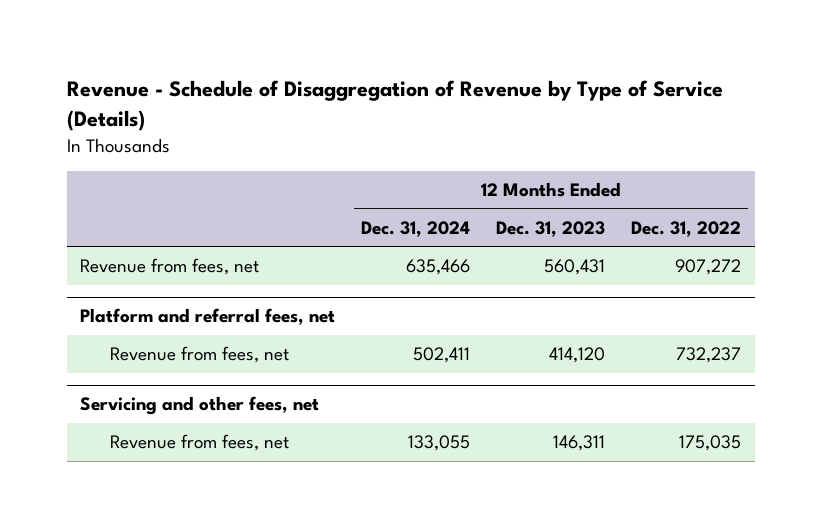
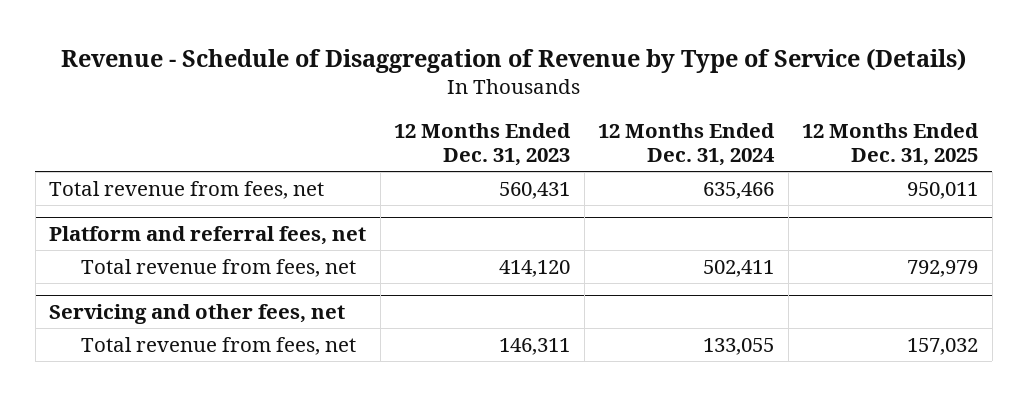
[631,220,742,237] Dec. 31, 2022 -> none
none -> [802,122,980,167] 12 Months Ended Dec. 31, 2025
[79,258,259,276] Revenue from fees, net -> [49,180,325,199] Total revenue from fees, net
[109,346,289,364] Revenue from fees, net -> [80,258,356,277] Total revenue from fees, net
[109,434,289,452] Revenue from fees, net -> [80,336,356,355] Total revenue from fees, net

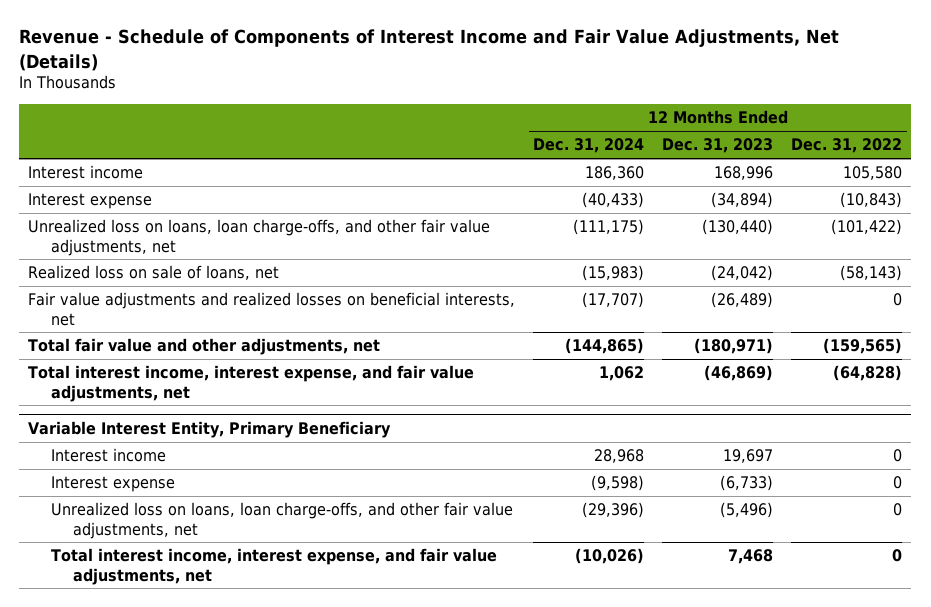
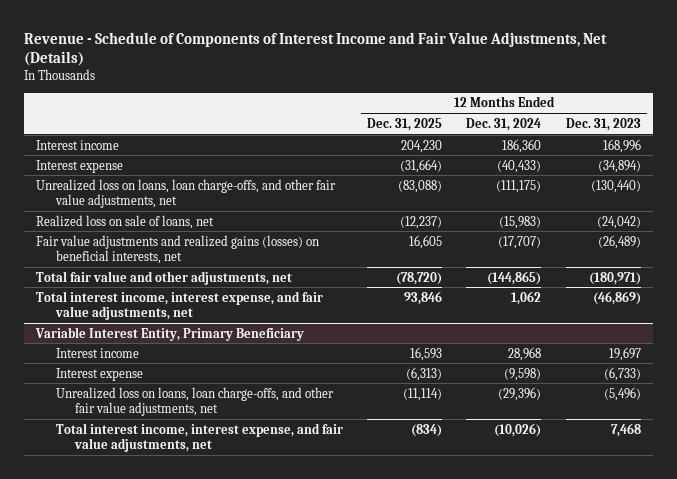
[791,138,903,154] Dec. 31, 2022 -> none
none -> [367,117,443,131] Dec. 31, 2025
[28,292,516,326] Fair value adjustments and realized losses on beneficial interests, net -> [36,234,320,264] Fair value adjustments and realized gains (losses) on beneficial interests, net

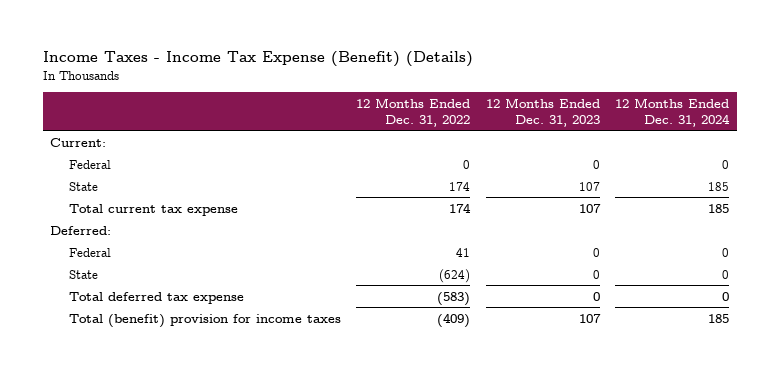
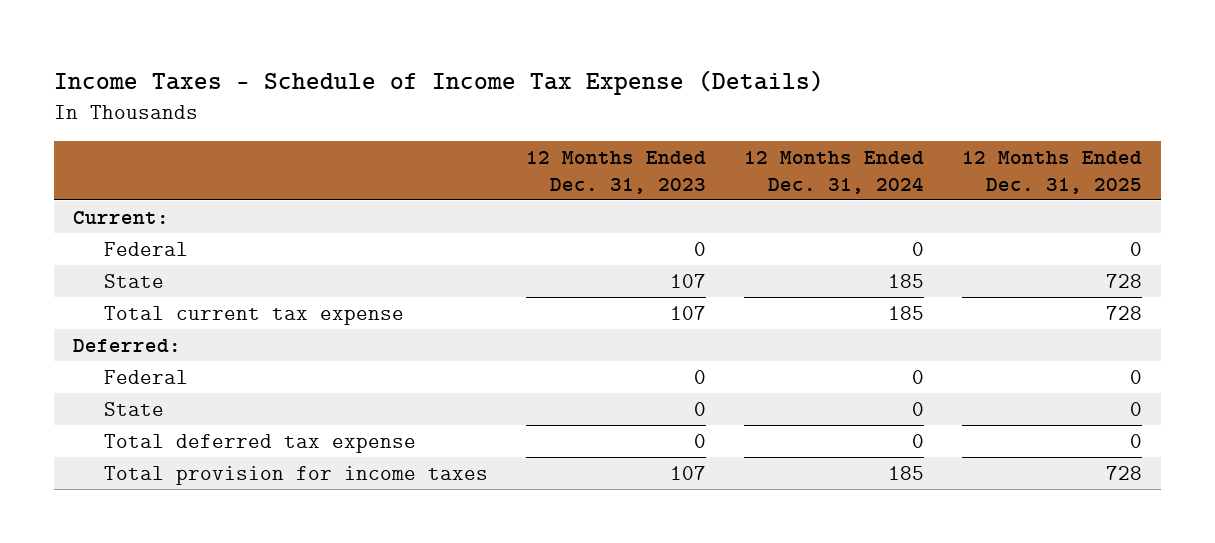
[42,51,473,68] Income Taxes - Income Tax Expense (Benefit) (Details) -> [54,69,825,95] Income Taxes - Schedule of Income Tax Expense (Details)
[356,97,471,127] 12 Months Ended Dec. 31, 2022 -> none
none -> [961,150,1142,194] 12 Months Ended Dec. 31, 2025
[68,313,341,328] Total (benefit) provision for income taxes -> [104,465,489,485] Total provision for income taxes

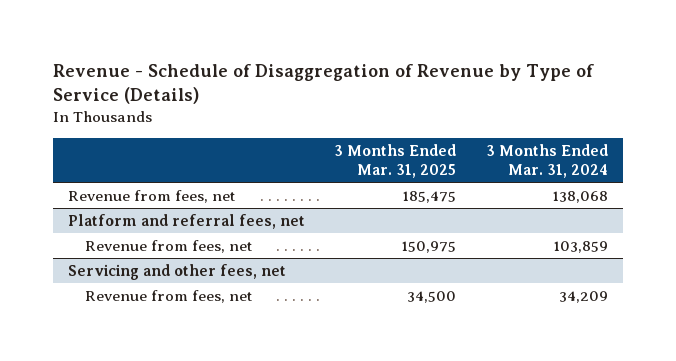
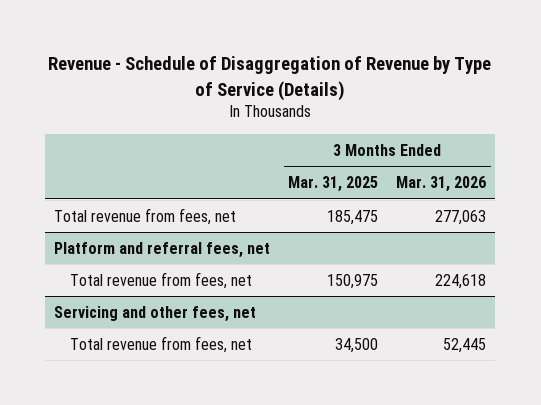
[486,143,609,179] 3 Months Ended Mar. 31, 2024 -> none
none -> [396,176,487,193] Mar. 31, 2026
[67,190,235,204] Revenue from fees, net -> [54,207,237,225] Total revenue from fees, net
[84,240,252,254] Revenue from fees, net -> [70,271,253,289] Total revenue from fees, net
[84,290,252,304] Revenue from fees, net -> [70,335,253,353] Total revenue from fees, net

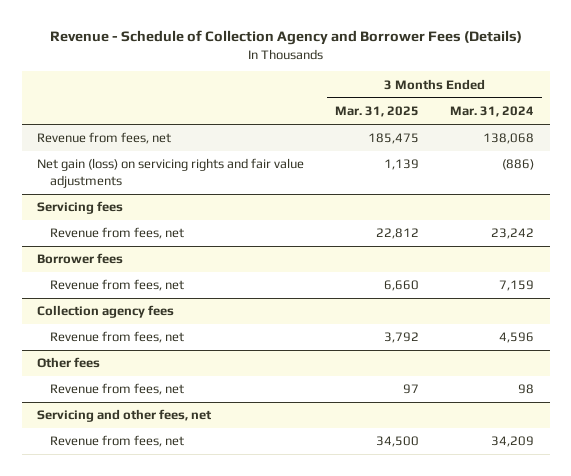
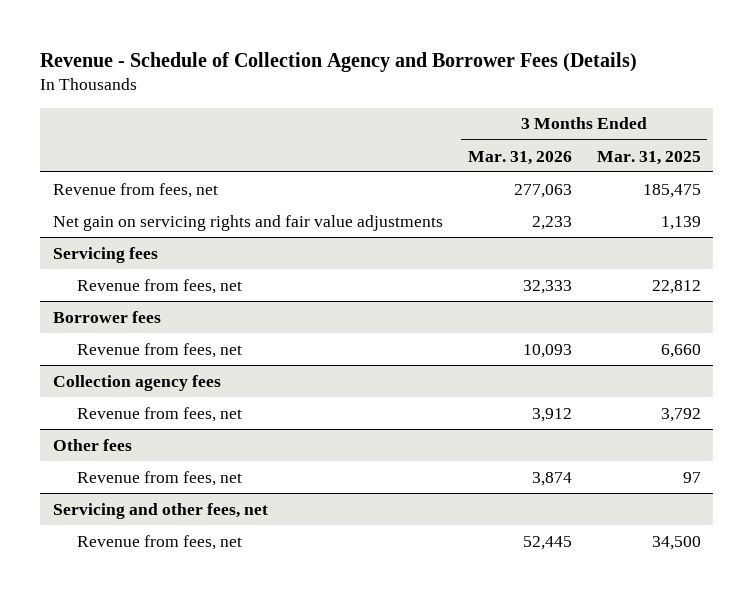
[450,106,535,118] Mar. 31, 2024 -> none
none -> [467,150,572,165] Mar. 31, 2026
[37,158,305,188] Net gain (loss) on servicing rights and fair value adjustments -> [52,214,443,231] Net gain on servicing rights and fair value adjustments

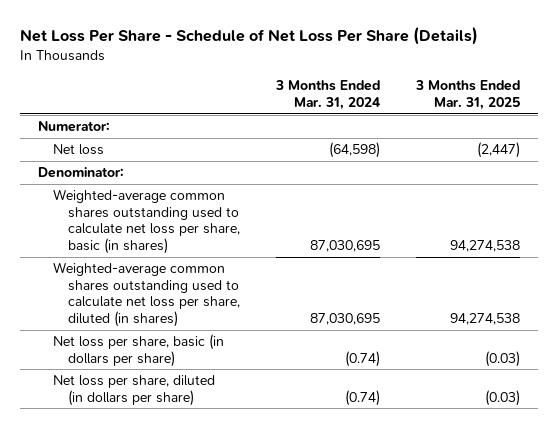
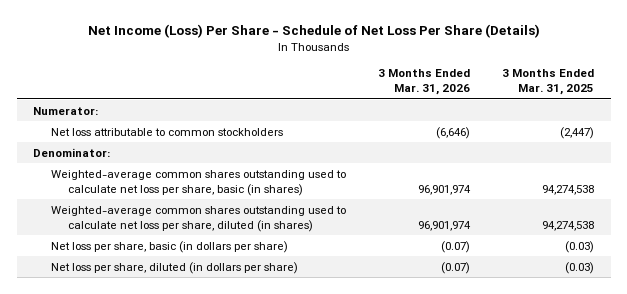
[19,27,478,46] Net Loss Per Share - Schedule of Net Loss Per Share (Details) -> [87,24,540,39] Net Income (Loss) Per Share - Schedule of Net Loss Per Share (Details)
[274,80,380,111] 3 Months Ended Mar. 31, 2024 -> none
none -> [378,69,471,96] 3 Months Ended Mar. 31, 2026
[52,144,104,156] Net loss -> [50,127,283,136] Net loss attributable to common stockholders

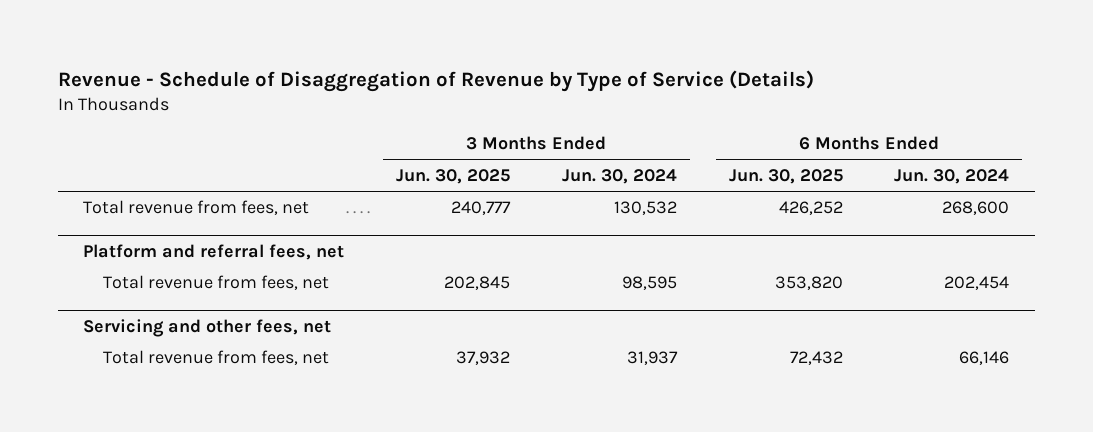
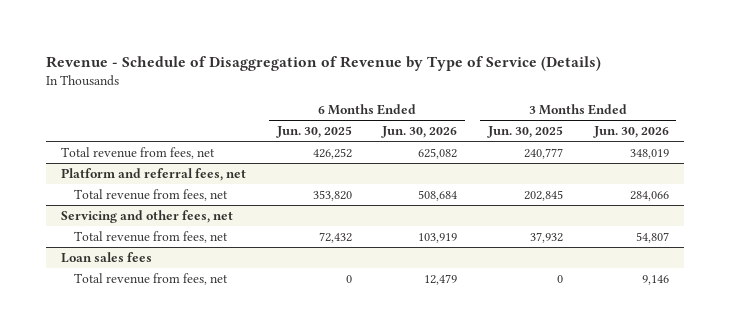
[561,168,677,184] Jun. 30, 2024 -> none
[894,168,1010,184] Jun. 30, 2024 -> none
none -> [381,126,458,139] Jun. 30, 2026
none -> [592,126,669,139] Jun. 30, 2026
none -> [61,252,153,264] Loan sales fees
none -> [74,273,229,286] Total revenue from fees, net

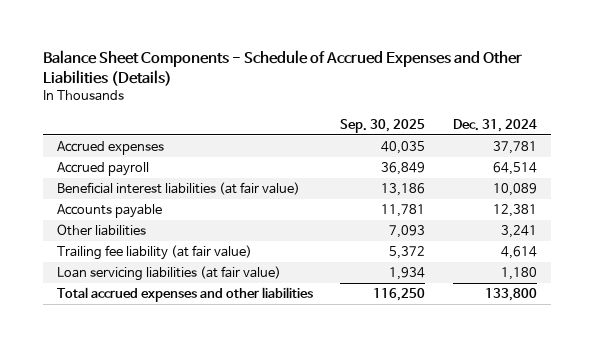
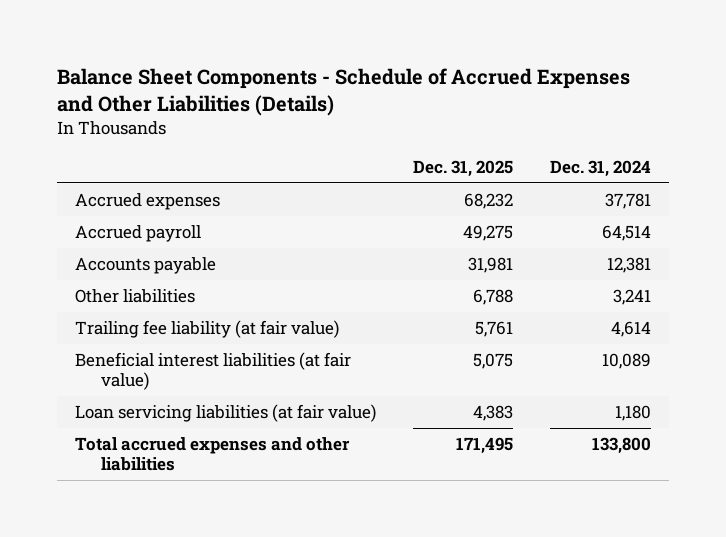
[340,118,426,133] Sep. 30, 2025 -> none
none -> [413,160,514,178] Dec. 31, 2025
[56,182,300,196] Beneficial interest liabilities (at fair value) -> [75,352,352,391] Beneficial interest liabilities (at fair value)

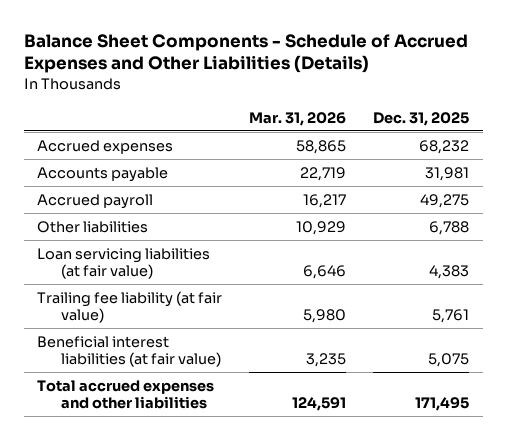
[549,160,651,178] Dec. 31, 2024 -> none
none -> [249,111,347,126] Mar. 31, 2026
[75,225,202,243] Accrued payroll -> [37,193,154,209] Accrued payroll
[75,404,377,423] Loan servicing liabilities (at fair value) -> [37,247,211,280] Loan servicing liabilities (at fair value)

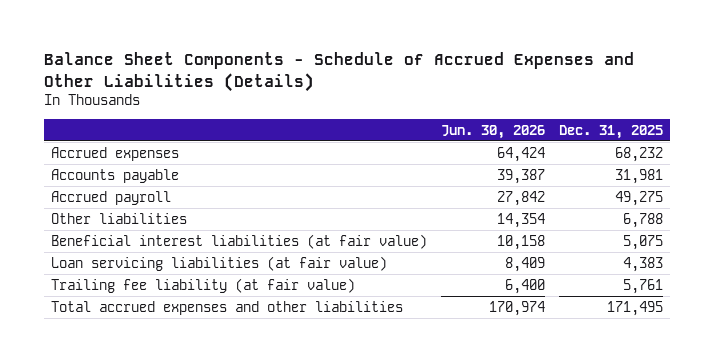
[249,111,347,126] Mar. 31, 2026 -> none
none -> [441,124,546,139] Jun. 30, 2026
[37,335,221,368] Beneficial interest liabilities (at fair value) -> [51,233,428,249] Beneficial interest liabilities (at fair value)

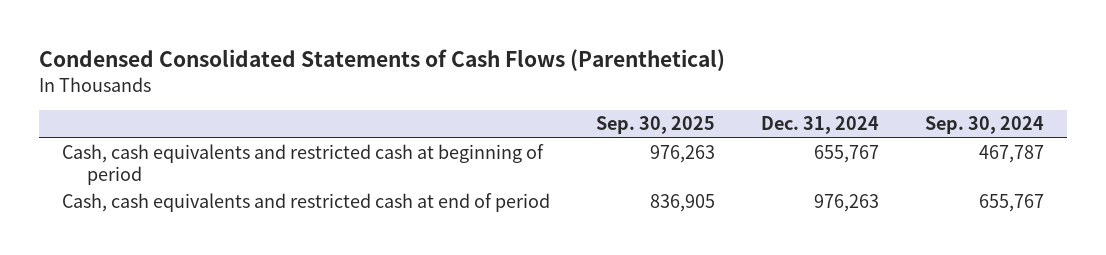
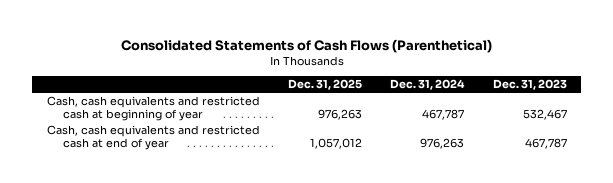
[39,49,726,72] Condensed Consolidated Statements of Cash Flows (Parenthetical) -> [120,38,492,53] Consolidated Statements of Cash Flows (Parenthetical)
[595,116,715,135] Sep. 30, 2025 -> none
[924,116,1044,135] Sep. 30, 2024 -> none
none -> [288,79,363,91] Dec. 31, 2025
none -> [492,79,567,91] Dec. 31, 2023
[61,144,544,185] Cash, cash equivalents and restricted cash at beginning of period -> [46,96,260,122] Cash, cash equivalents and restricted cash at beginning of year
[813,145,879,164] 655,767 -> [422,109,465,121] 467,787
[61,193,550,213] Cash, cash equivalents and restricted cash at end of period -> [46,125,260,151] Cash, cash equivalents and restricted cash at end of year

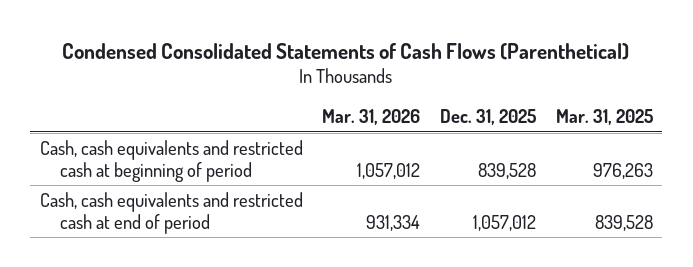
[120,38,492,53] Consolidated Statements of Cash Flows (Parenthetical) -> [62,42,630,60] Condensed Consolidated Statements of Cash Flows (Parenthetical)
[390,79,466,91] Dec. 31, 2024 -> none
[492,79,567,91] Dec. 31, 2023 -> none
none -> [322,109,421,126] Mar. 31, 2026
none -> [555,109,653,126] Mar. 31, 2025
[46,96,260,122] Cash, cash equivalents and restricted cash at beginning of year -> [39,139,303,182] Cash, cash equivalents and restricted cash at beginning of period
[318,109,363,121] 976,263 -> [478,162,537,179] 839,528
[46,125,260,151] Cash, cash equivalents and restricted cash at end of year -> [39,191,303,234] Cash, cash equivalents and restricted cash at end of period

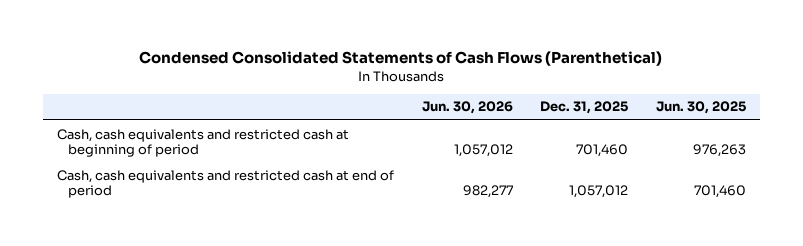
[322,109,421,126] Mar. 31, 2026 -> none
[555,109,653,126] Mar. 31, 2025 -> none
none -> [421,101,513,115] Jun. 30, 2026
none -> [655,101,746,115] Jun. 30, 2025
[478,162,537,179] 839,528 -> [576,144,629,158] 701,460

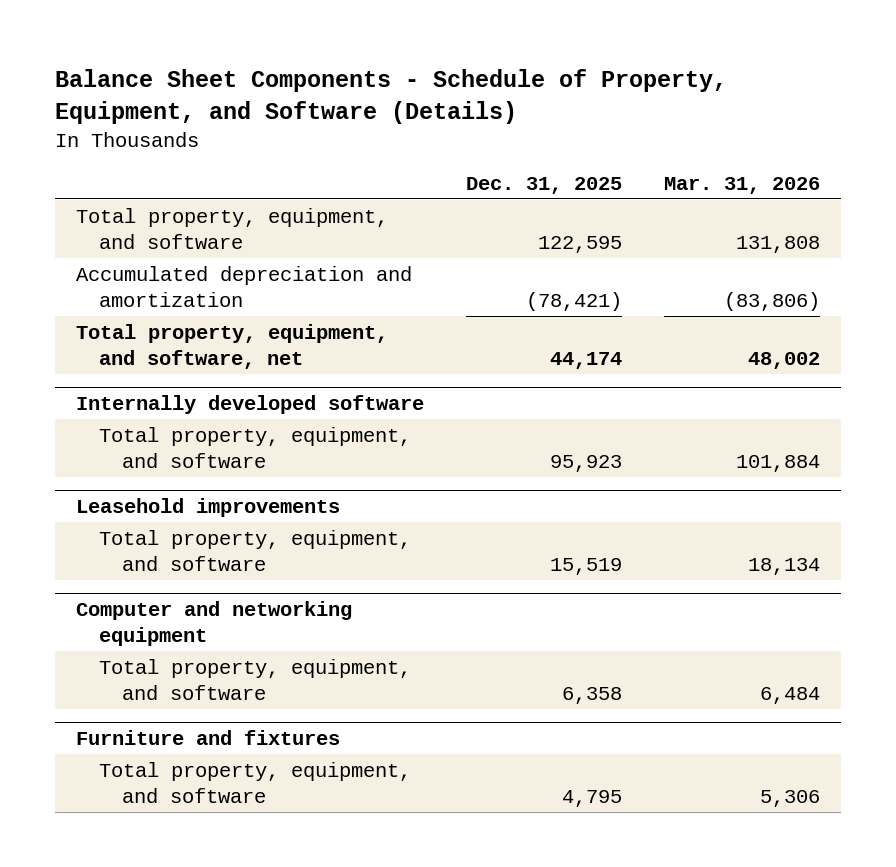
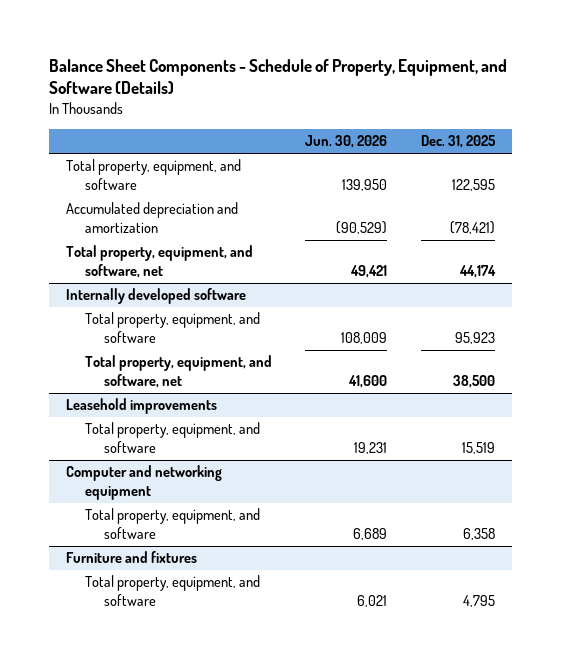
[664,176,821,194] Mar. 31, 2026 -> none
none -> [305,135,388,149] Jun. 30, 2026
none -> [84,355,272,388] Total property, equipment, and software, net

